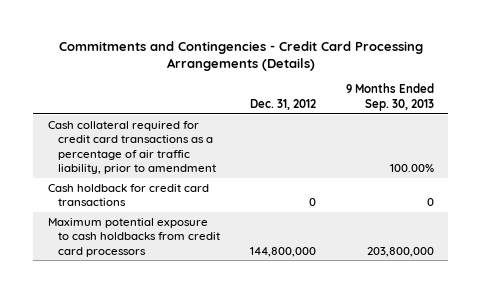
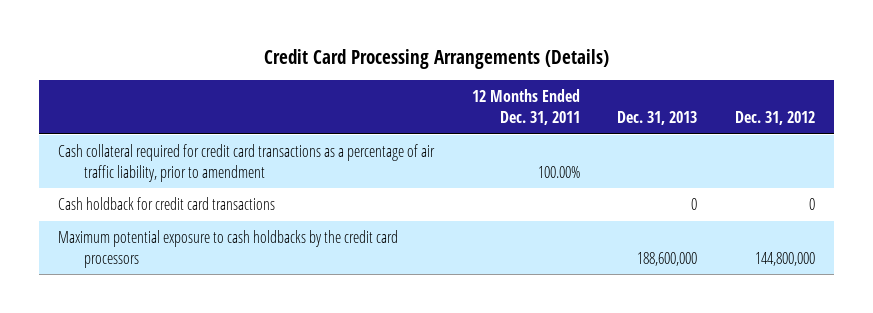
[58,40,423,72] Commitments and Contingencies - Credit Card Processing Arrangements (Details) -> [263,49,609,70] Credit Card Processing Arrangements (Details)
[345,83,434,111] 9 Months Ended Sep. 30, 2013 -> none
none -> [471,89,580,125] 12 Months Ended Dec. 31, 2011
none -> [617,110,698,125] Dec. 31, 2013
[48,217,221,257] Maximum potential exposure to cash holdbacks from credit card processors -> [58,230,399,268] Maximum potential exposure to cash holdbacks by the credit card processors

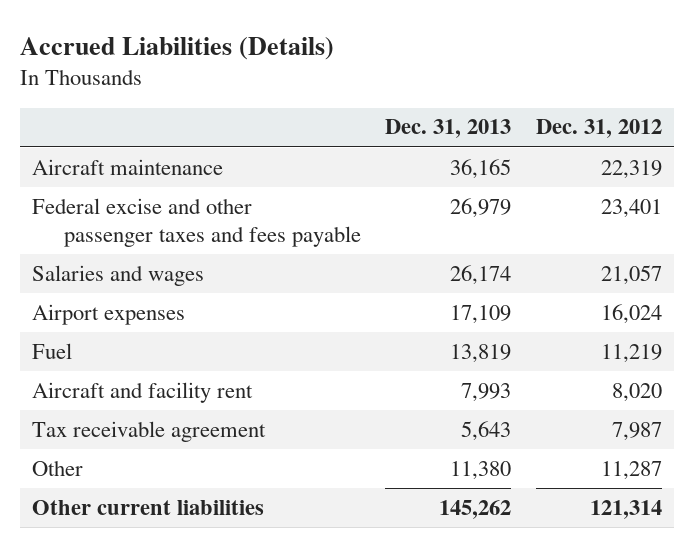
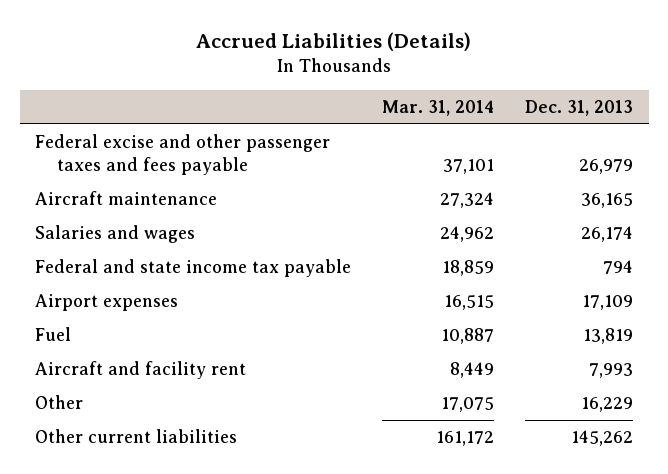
[535,119,662,139] Dec. 31, 2012 -> none
none -> [382,100,495,117] Mar. 31, 2014
[32,158,224,175] Aircraft maintenance -> [35,191,218,206] Aircraft maintenance
none -> [35,259,352,278] Federal and state income tax payable
[32,420,267,442] Tax receivable agreement -> none
[450,460,512,480] 11,380 -> [581,397,634,413] 16,229

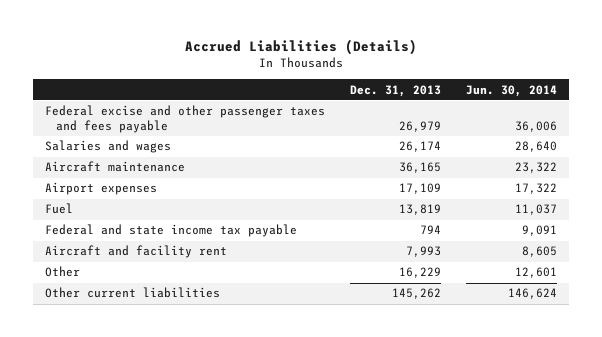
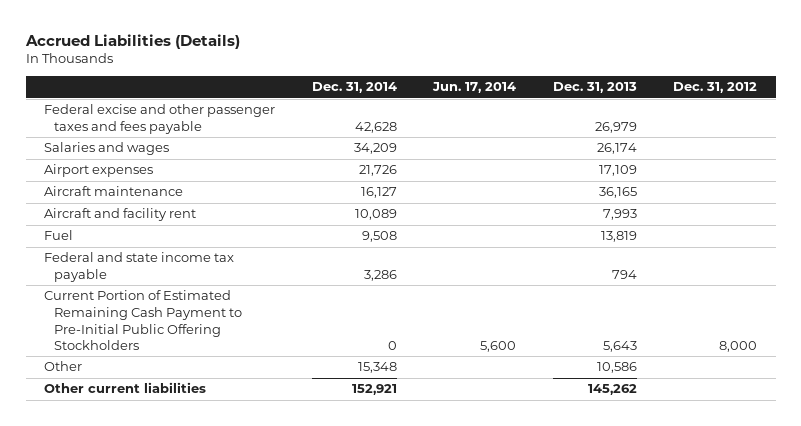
[465,84,557,97] Jun. 30, 2014 -> none
none -> [311,82,397,94] Dec. 31, 2014
none -> [432,82,517,94] Jun. 17, 2014
none -> [673,82,758,94] Dec. 31, 2012
[45,161,186,173] Aircraft maintenance -> [44,186,184,197] Aircraft maintenance
[45,245,228,259] Aircraft and facility rent -> [44,208,197,222] Aircraft and facility rent
none -> [44,290,243,351] Current Portion of Estimated Remaining Cash Payment to Pre-Initial Public Offering Stockholders
[399,267,442,279] 16,229 -> [596,362,637,374] 10,586

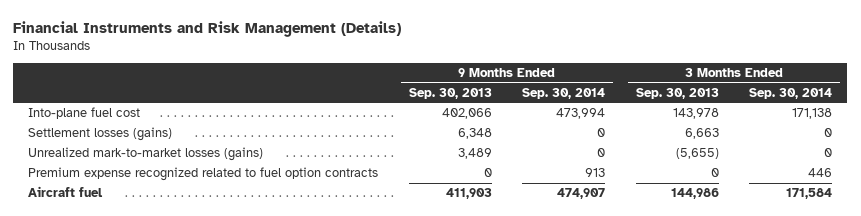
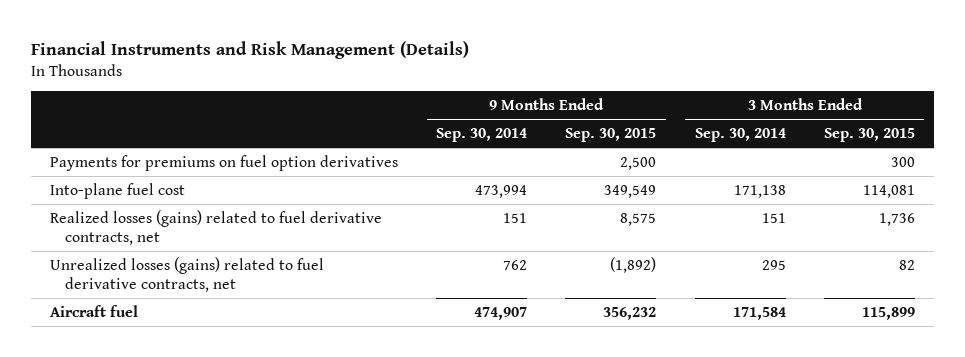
[408,87,492,99] Sep. 30, 2013 -> none
[635,87,719,99] Sep. 30, 2013 -> none
none -> [565,127,657,142] Sep. 30, 2015
none -> [823,127,915,142] Sep. 30, 2015
none -> [50,154,399,171] Payments for premiums on fuel option derivatives
[28,167,379,182] Premium expense recognized related to fuel option contracts -> none
[28,127,173,142] Settlement losses (gains) -> [50,209,383,245] Realized losses (gains) related to fuel derivative contracts, net
[597,128,606,138] 0 -> [503,212,528,223] 151
[824,128,833,138] 0 -> [761,212,786,223] 151
[28,147,264,162] Unrealized mark-to-market losses (gains) -> [50,256,325,292] Unrealized losses (gains) related to fuel derivative contracts, net
[597,148,606,158] 0 -> [503,259,528,270] 762
[824,148,833,158] 0 -> [761,259,786,270] 295

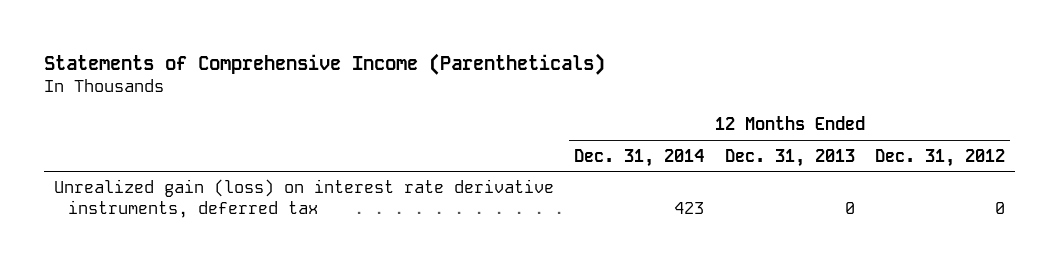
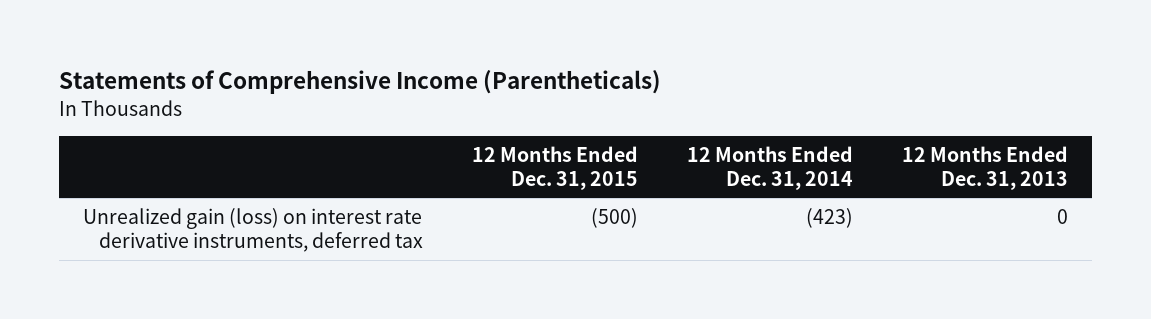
[874,148,1005,167] Dec. 31, 2012 -> none
none -> [471,145,638,190] 12 Months Ended Dec. 31, 2015
[674,201,705,214] 423 -> [805,207,853,228] (423)

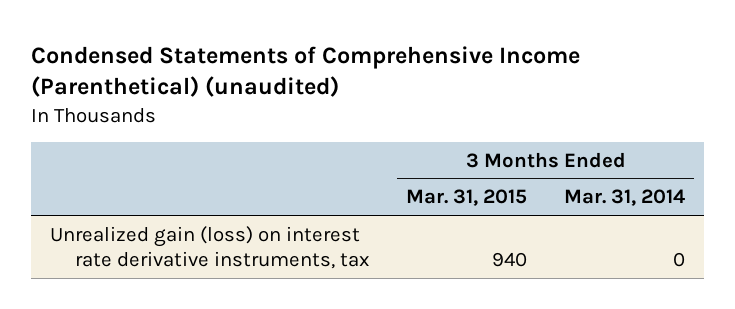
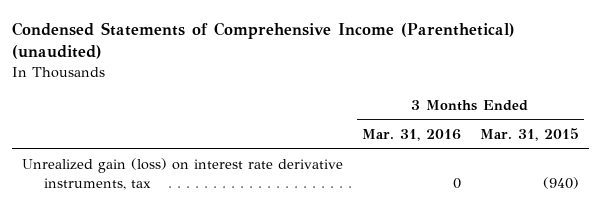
[564,189,686,207] Mar. 31, 2014 -> none
none -> [361,129,461,142] Mar. 31, 2016
[492,251,528,267] 940 -> [542,177,579,190] (940)

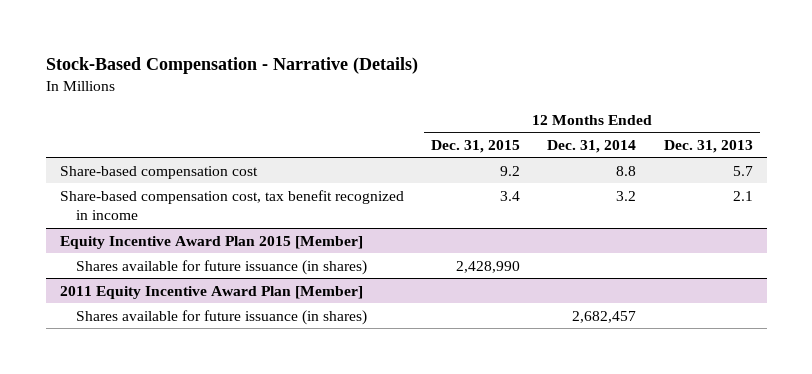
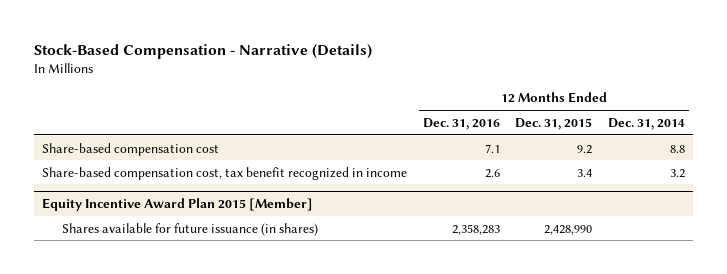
[663,139,753,153] Dec. 31, 2013 -> none
none -> [422,117,500,130] Dec. 31, 2016
[59,285,363,299] 2011 Equity Incentive Award Plan [Member] -> none
[76,309,368,325] Shares available for future issuance (in shares) -> none

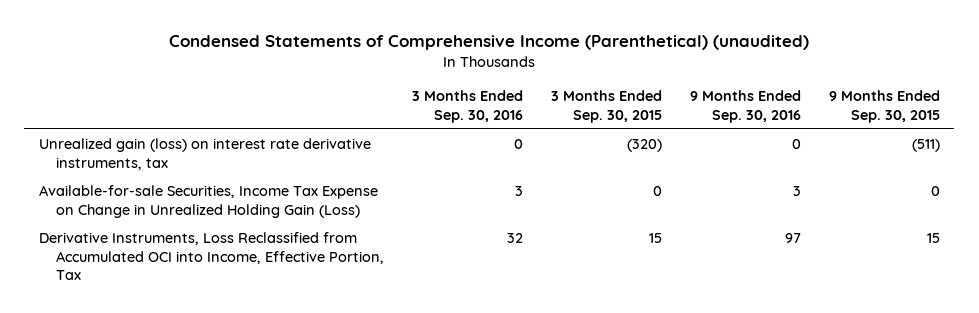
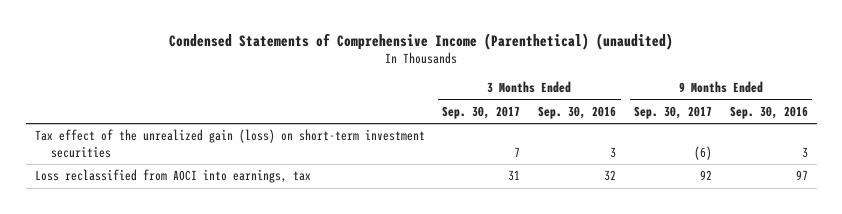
[550,90,662,123] 3 Months Ended Sep. 30, 2015 -> none
[829,90,941,123] 9 Months Ended Sep. 30, 2015 -> none
none -> [442,105,521,119] Sep. 30, 2017
none -> [634,105,713,119] Sep. 30, 2017
[38,138,371,170] Unrealized gain (loss) on interest rate derivative instruments, tax -> none
[38,185,378,218] Available-for-sale Securities, Income Tax Expense on Change in Unrealized Holding Gain (Loss) -> [34,129,425,158] Tax effect of the unrealized gain (loss) on short-term investment securities
[38,232,384,281] Derivative Instruments, Loss Reclassified from Accumulated OCI into Income, Effective Portion, Tax -> [34,169,311,184] Loss reclassified from AOCI into earnings, tax

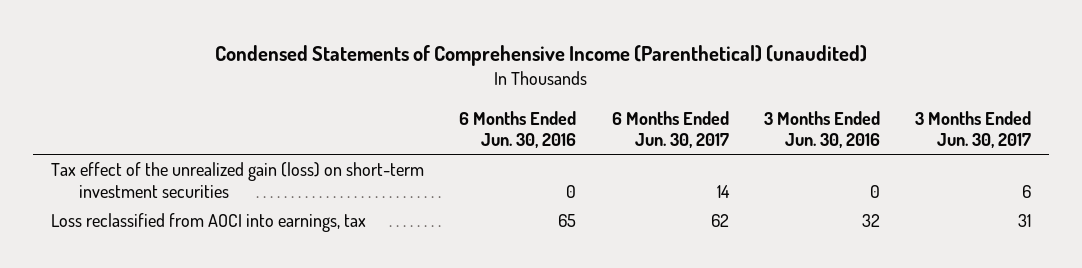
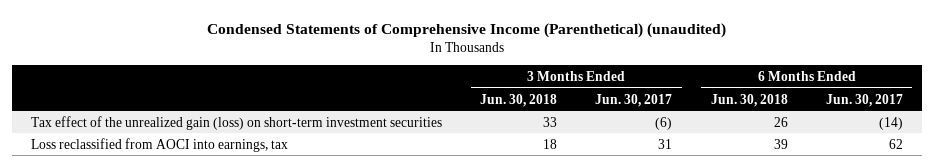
[459,110,577,149] 6 Months Ended Jun. 30, 2016 -> none
[763,110,880,149] 3 Months Ended Jun. 30, 2016 -> none
none -> [480,93,558,107] Jun. 30, 2018
none -> [710,93,788,107] Jun. 30, 2018
[716,184,730,198] 14 -> [878,116,903,130] (14)
[1022,184,1032,198] 6 -> [655,116,673,130] (6)

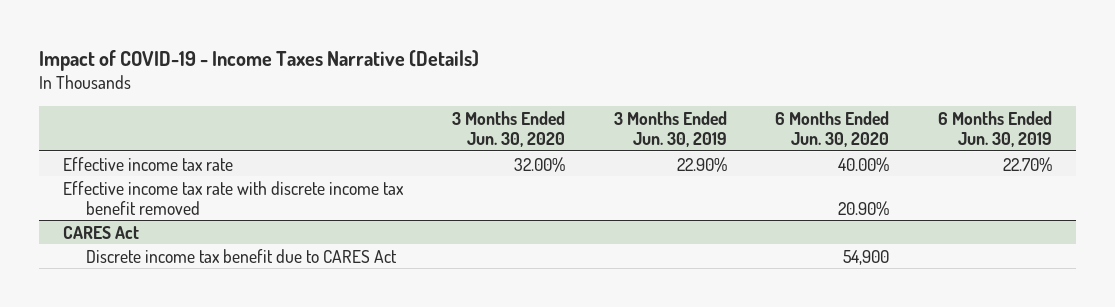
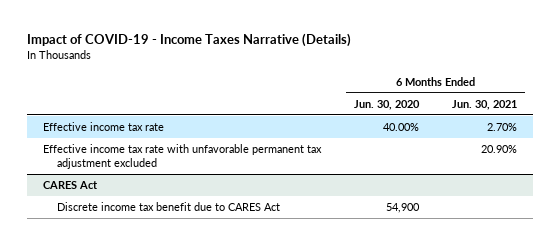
[451,110,565,147] 3 Months Ended Jun. 30, 2020 -> none
[613,110,727,147] 3 Months Ended Jun. 30, 2019 -> none
[937,110,1052,147] 6 Months Ended Jun. 30, 2019 -> none
none -> [451,99,517,110] Jun. 30, 2021
[63,180,405,215] Effective income tax rate with discrete income tax benefit removed -> none
none -> [43,144,323,170] Effective income tax rate with unfavorable permanent tax adjustment excluded

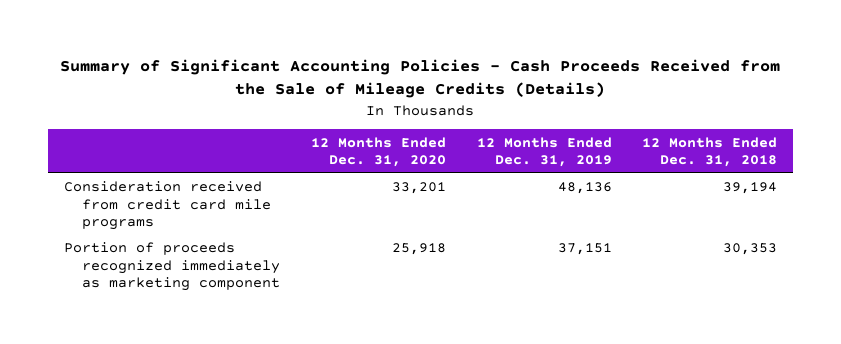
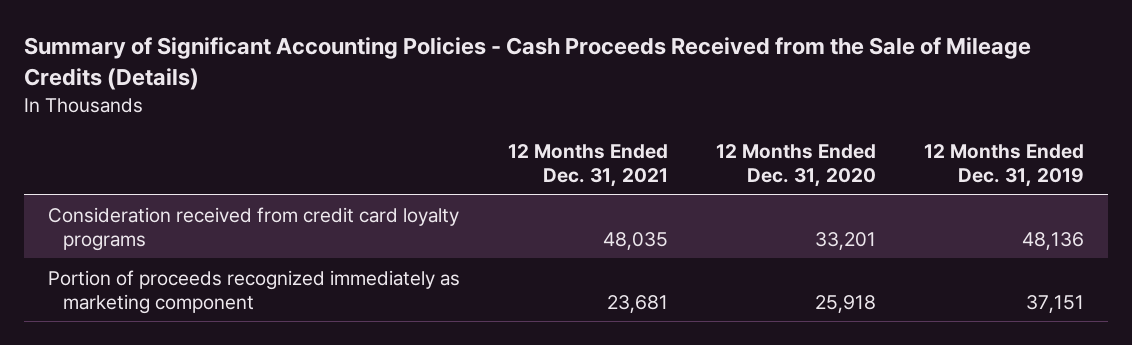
[642,136,778,168] 12 Months Ended Dec. 31, 2018 -> none
none -> [507,143,668,187] 12 Months Ended Dec. 31, 2021
[63,181,272,230] Consideration received from credit card mile programs -> [47,206,459,251] Consideration received from credit card loyalty programs

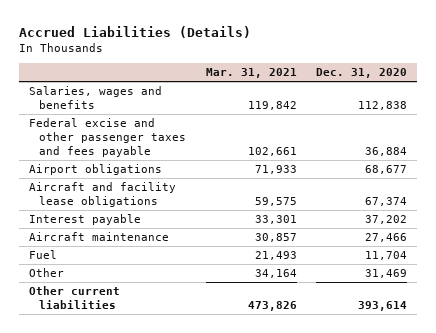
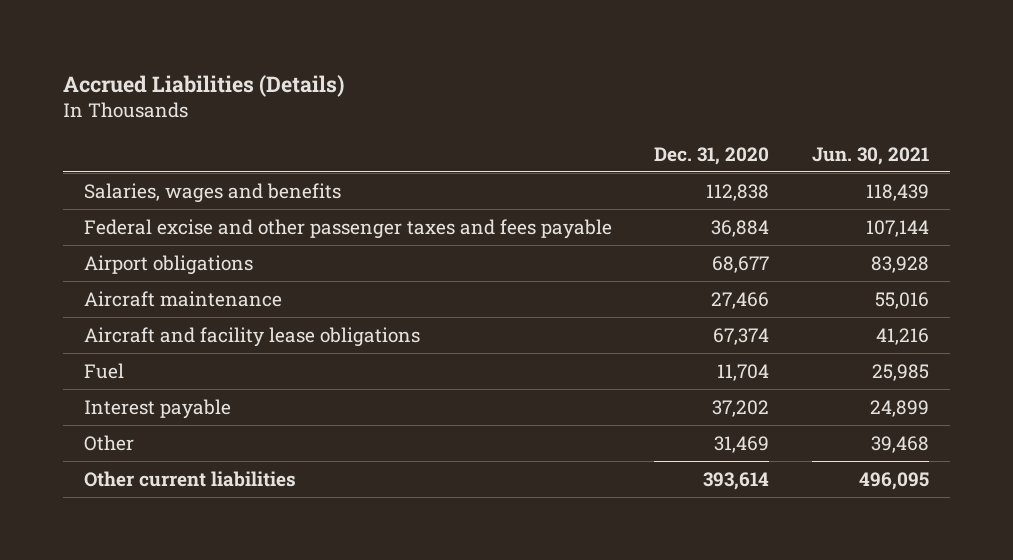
[205,68,297,79] Mar. 31, 2021 -> none
none -> [811,146,929,165] Jun. 30, 2021
[29,182,177,208] Aircraft and facility lease obligations -> [83,326,420,347] Aircraft and facility lease obligations
[29,214,142,226] Interest payable -> [83,398,231,419] Interest payable

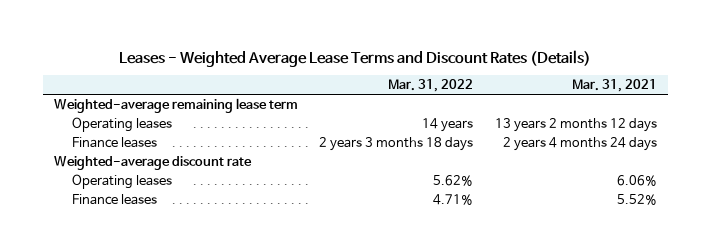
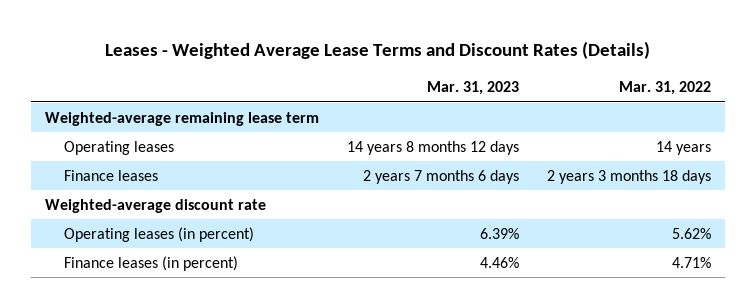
[572,79,658,93] Mar. 31, 2021 -> none
none -> [426,81,519,96] Mar. 31, 2023
[72,173,173,189] Operating leases -> [64,227,255,243] Operating leases (in percent)
[72,193,158,205] Finance leases -> [64,256,239,272] Finance leases (in percent)

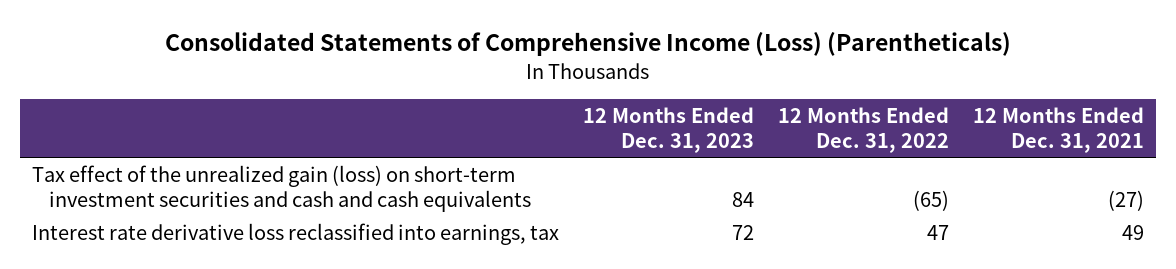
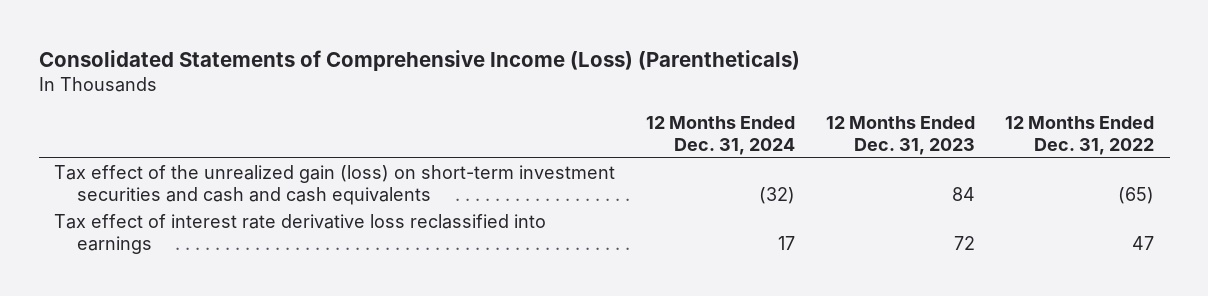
[972,106,1144,153] 12 Months Ended Dec. 31, 2021 -> none
none -> [645,115,795,156] 12 Months Ended Dec. 31, 2024
[31,223,559,246] Interest rate derivative loss reclassified into earnings, tax -> [54,214,547,255] Tax effect of interest rate derivative loss reclassified into earnings

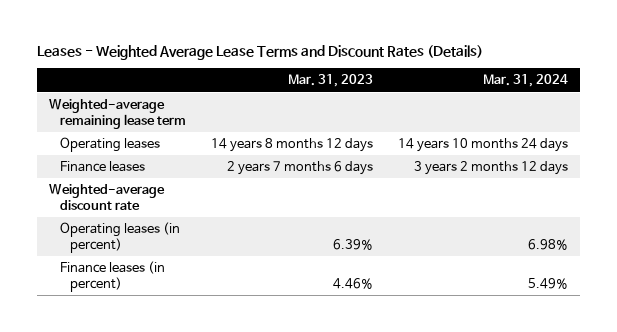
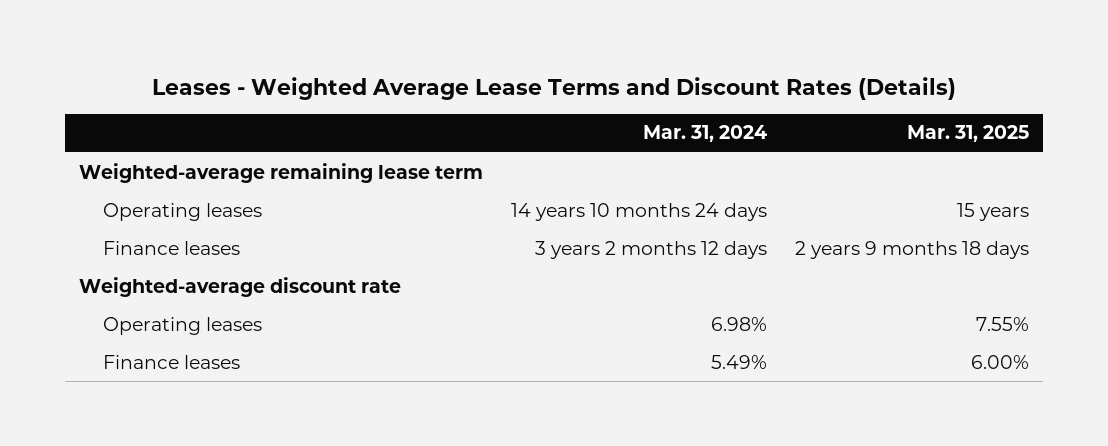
[287,74,373,88] Mar. 31, 2023 -> none
none -> [906,125,1029,143] Mar. 31, 2025
[59,222,180,253] Operating leases (in percent) -> [102,316,262,335] Operating leases
[59,261,165,292] Finance leases (in percent) -> [102,354,240,369] Finance leases

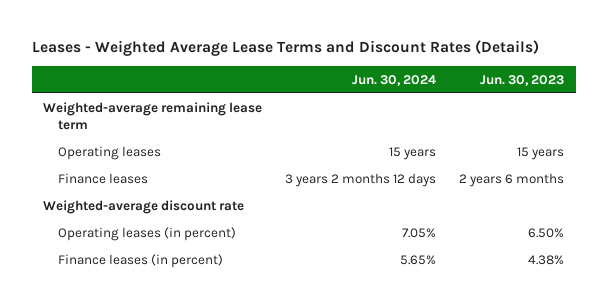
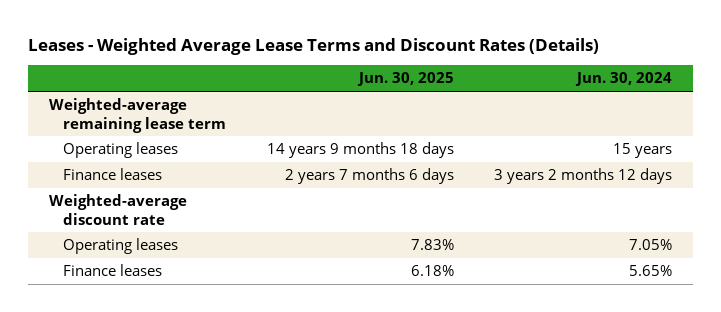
[480,74,565,86] Jun. 30, 2023 -> none
none -> [356,72,454,87] Jun. 30, 2025
[58,226,237,241] Operating leases (in percent) -> [63,238,179,255] Operating leases
[58,253,224,268] Finance leases (in percent) -> [63,264,163,277] Finance leases

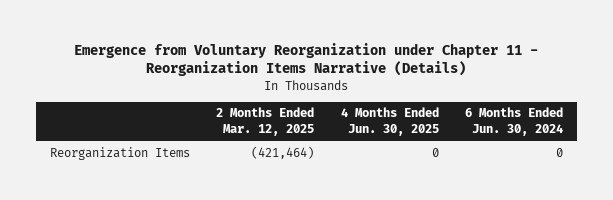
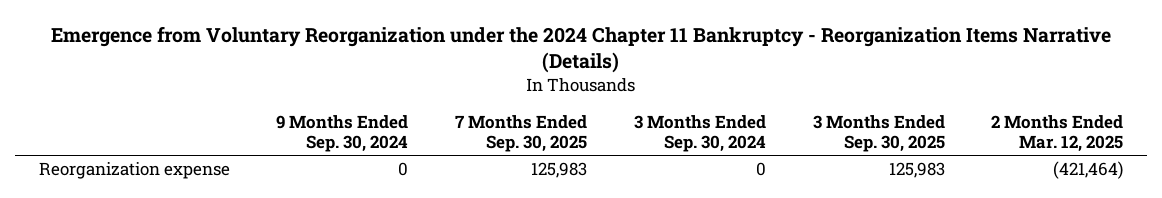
[74,42,539,77] Emergence from Voluntary Reorganization under Chapter 11 - Reorganization Items Narrative (Details) -> [51,25,1112,74] Emergence from Voluntary Reorganization under the 2024 Chapter 11 Bankruptcy - Reorganization Items Narrative (Details)
[340,107,439,136] 4 Months Ended Jun. 30, 2025 -> none
[465,107,564,136] 6 Months Ended Jun. 30, 2024 -> none
none -> [276,114,409,152] 9 Months Ended Sep. 30, 2024
none -> [455,114,588,152] 7 Months Ended Sep. 30, 2025
none -> [633,114,766,152] 3 Months Ended Sep. 30, 2024
none -> [812,114,945,152] 3 Months Ended Sep. 30, 2025
[49,146,190,160] Reorganization Items -> [38,162,230,180] Reorganization expense

